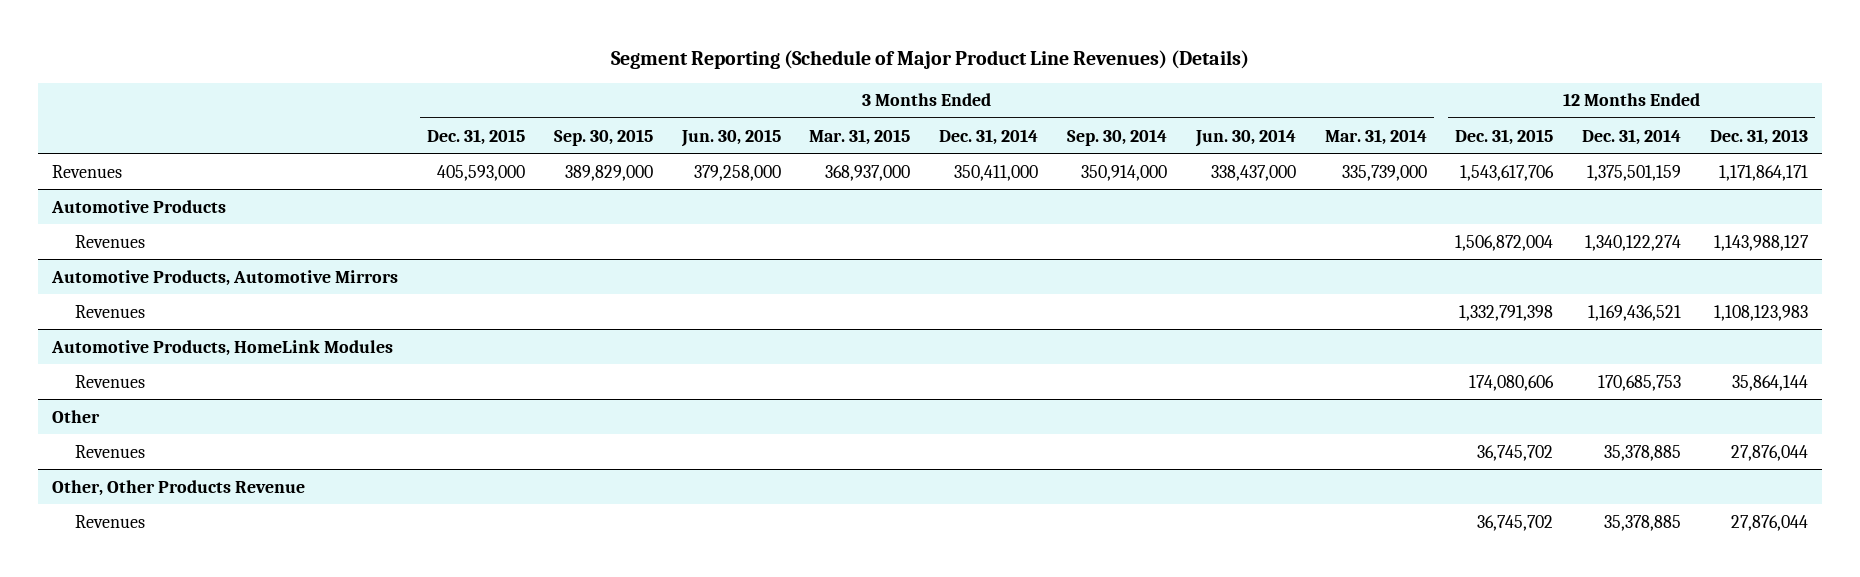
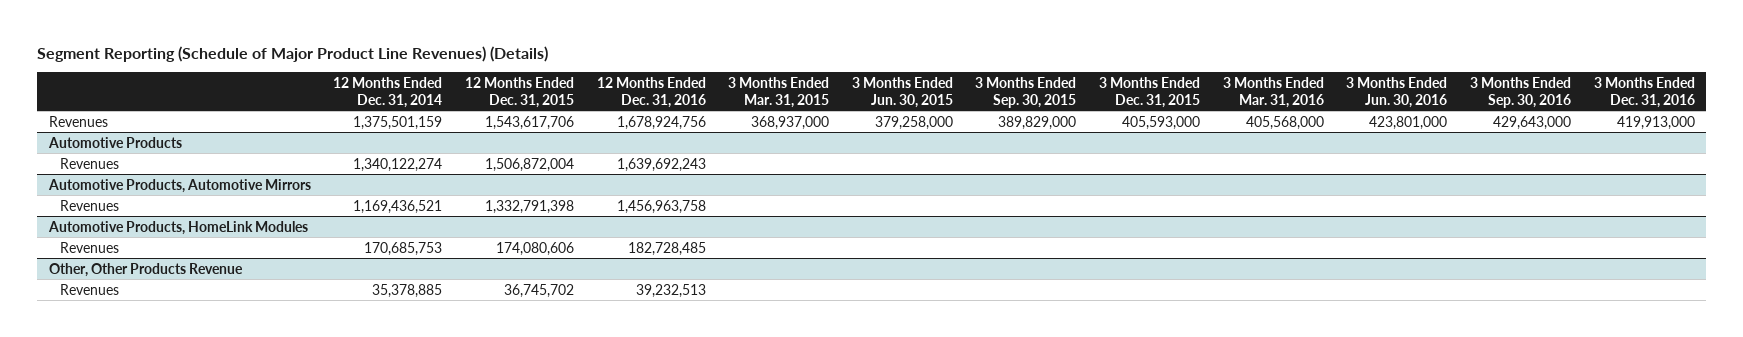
[939,128,1039,145] Dec. 31, 2014 -> none
[1067,128,1168,146] Sep. 30, 2014 -> none
[1194,128,1296,147] Jun. 30, 2014 -> none
[1324,128,1427,145] Mar. 31, 2014 -> none
[1710,128,1809,145] Dec. 31, 2013 -> none
none -> [596,76,706,108] 12 Months Ended Dec. 31, 2016
none -> [1222,76,1324,108] 3 Months Ended Mar. 31, 2016
none -> [1346,76,1448,108] 3 Months Ended Jun. 30, 2016
none -> [1469,76,1571,108] 3 Months Ended Sep. 30, 2016
none -> [1593,76,1695,108] 3 Months Ended Dec. 31, 2016
[52,409,101,423] Other -> none
[74,444,145,458] Revenues -> none

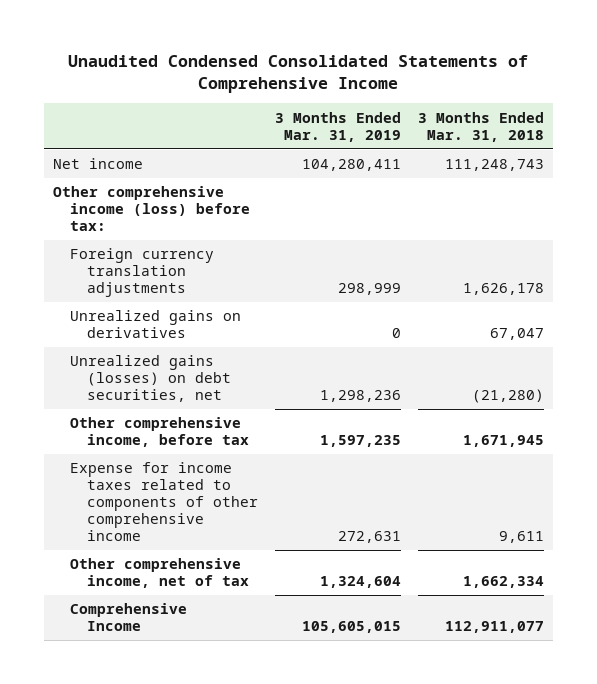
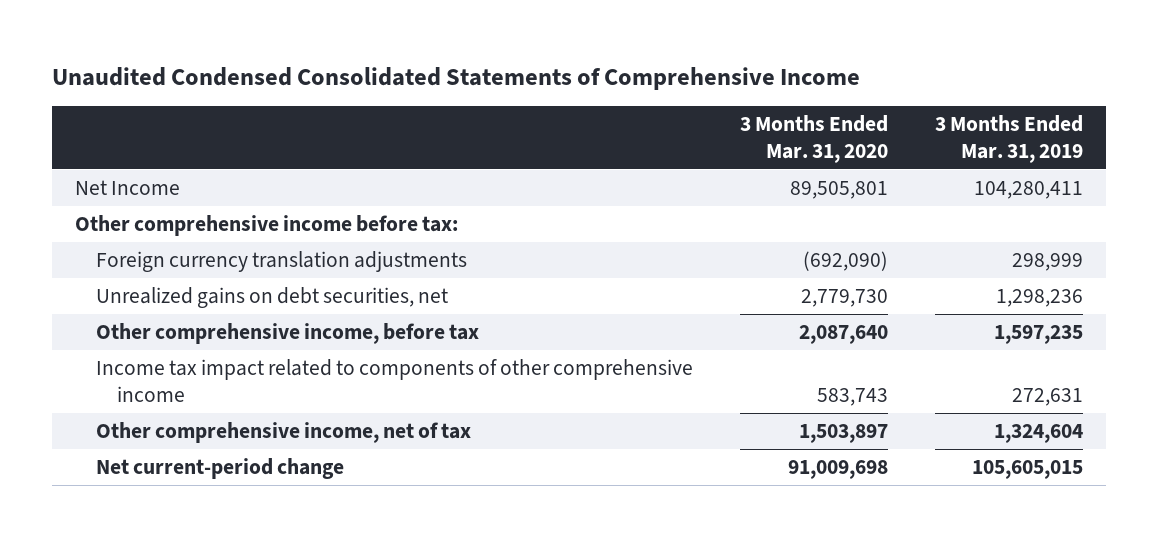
[418,111,545,142] 3 Months Ended Mar. 31, 2018 -> none
none -> [739,115,888,163] 3 Months Ended Mar. 31, 2020
[52,158,143,170] Net income -> [75,179,181,195] Net Income
[52,186,250,232] Other comprehensive income (loss) before tax: -> [75,214,459,236] Other comprehensive income before tax:
[69,310,241,339] Unrealized gains on derivatives -> none
[69,355,232,403] Unrealized gains (losses) on debt securities, net -> [96,286,449,308] Unrealized gains on debt securities, net
[69,462,259,541] Expense for income taxes related to components of other comprehensive income -> [96,358,694,402] Income tax impact related to components of other comprehensive income
[69,603,187,632] Comprehensive Income -> [96,457,345,479] Net current-period change

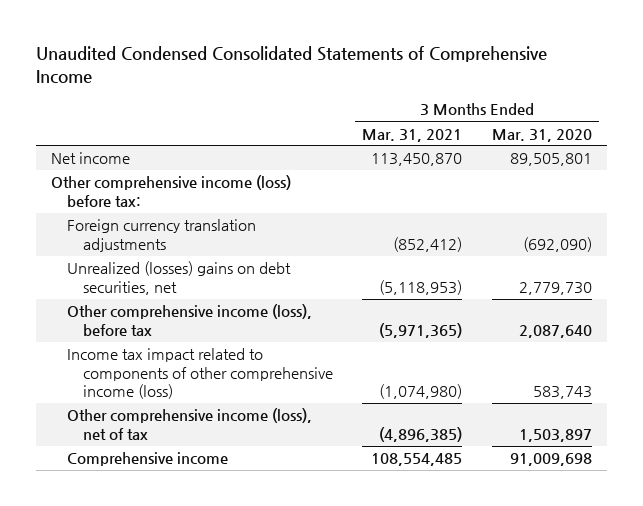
[934,115,1083,163] 3 Months Ended Mar. 31, 2019 -> none
none -> [362,128,463,142] Mar. 31, 2021
[75,179,181,195] Net Income -> [51,152,131,165] Net income
[75,214,459,236] Other comprehensive income before tax: -> [51,175,292,207] Other comprehensive income (loss) before tax:
[96,286,449,308] Unrealized gains on debt securities, net -> [66,261,291,295] Unrealized (losses) gains on debt securities, net
[96,322,480,344] Other comprehensive income, before tax -> [66,304,312,336] Other comprehensive income (loss), before tax
[96,358,694,402] Income tax impact related to components of other comprehensive income -> [66,348,333,400] Income tax impact related to components of other comprehensive income (loss)
[96,421,472,443] Other comprehensive income, net of tax -> [66,408,312,440] Other comprehensive income (loss), net of tax
[96,457,345,479] Net current-period change -> [66,452,228,467] Comprehensive income

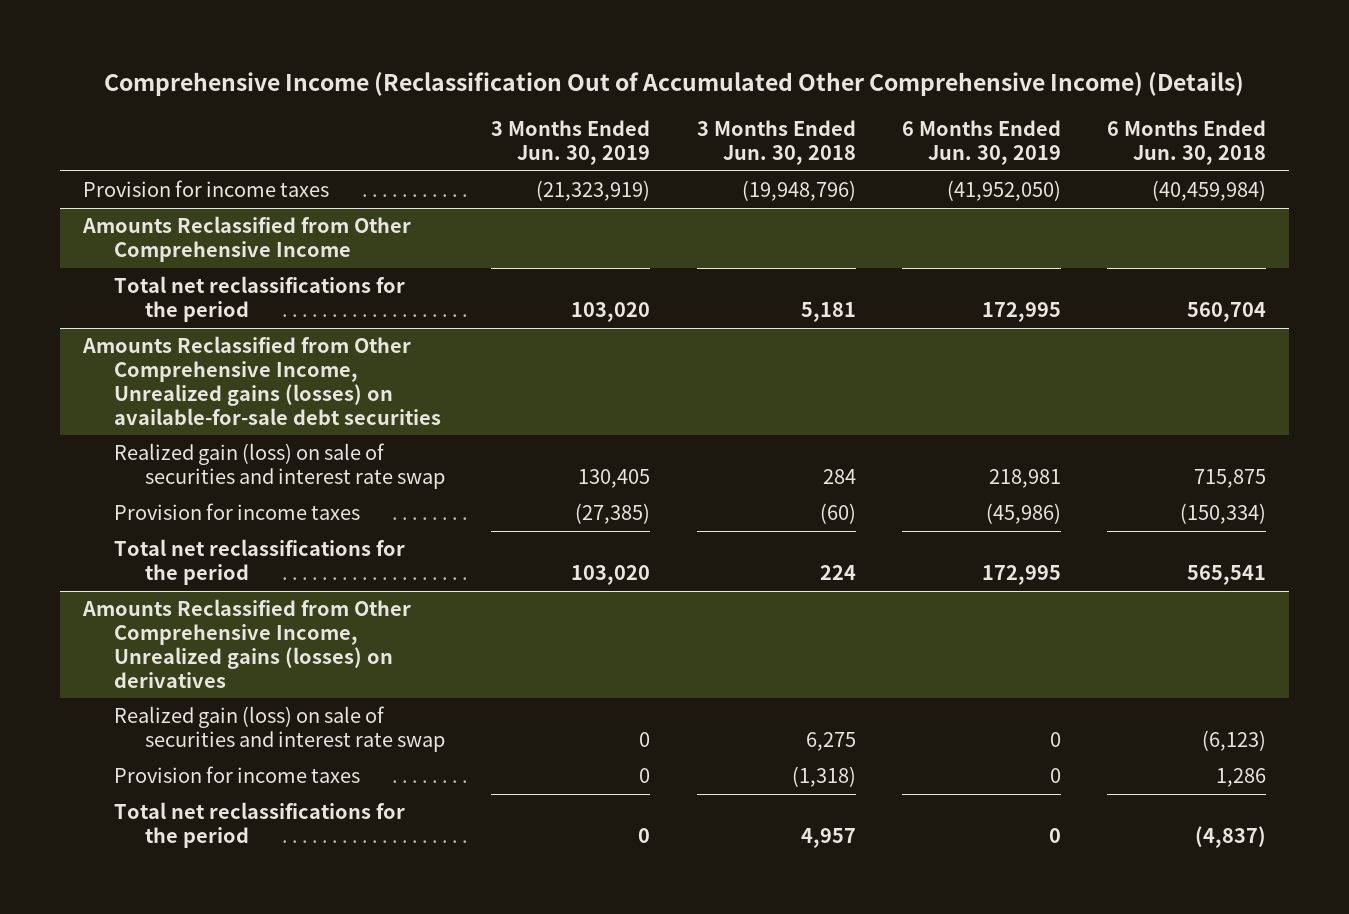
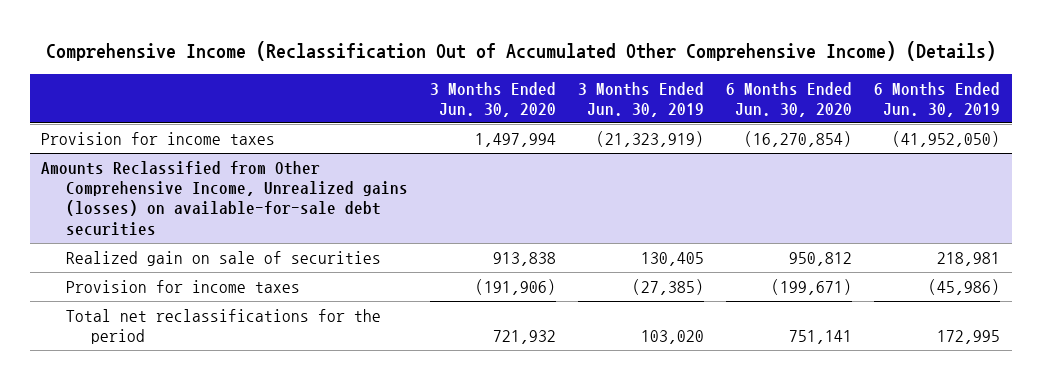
[696,120,856,166] 3 Months Ended Jun. 30, 2018 -> none
[1106,120,1266,166] 6 Months Ended Jun. 30, 2018 -> none
none -> [430,81,557,117] 3 Months Ended Jun. 30, 2020
none -> [726,81,853,117] 6 Months Ended Jun. 30, 2020
[82,216,412,263] Amounts Reclassified from Other Comprehensive Income -> none
[114,276,406,323] Total net reclassifications for the period -> none
[114,443,446,490] Realized gain (loss) on sale of securities and interest rate swap -> [66,250,382,266] Realized gain on sale of securities
[82,599,412,688] Amounts Reclassified from Other Comprehensive Income, Unrealized gains (losses) on derivatives -> none
[114,706,446,753] Realized gain (loss) on sale of securities and interest rate swap -> none
[114,766,361,784] Provision for income taxes -> none
[114,802,406,849] Total net reclassifications for the period -> none

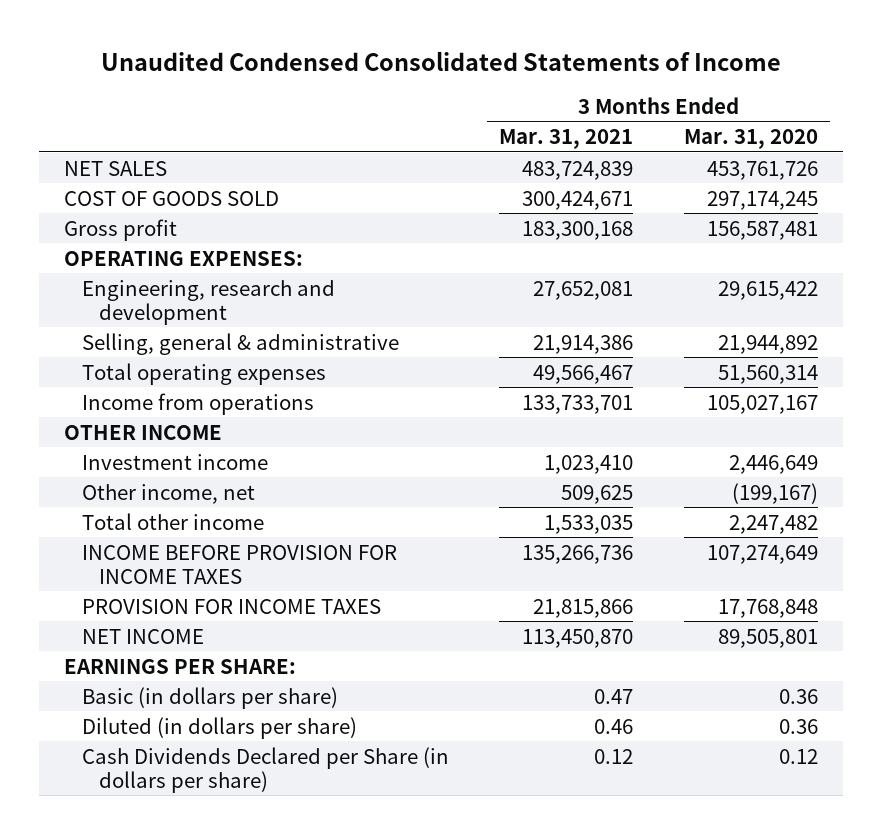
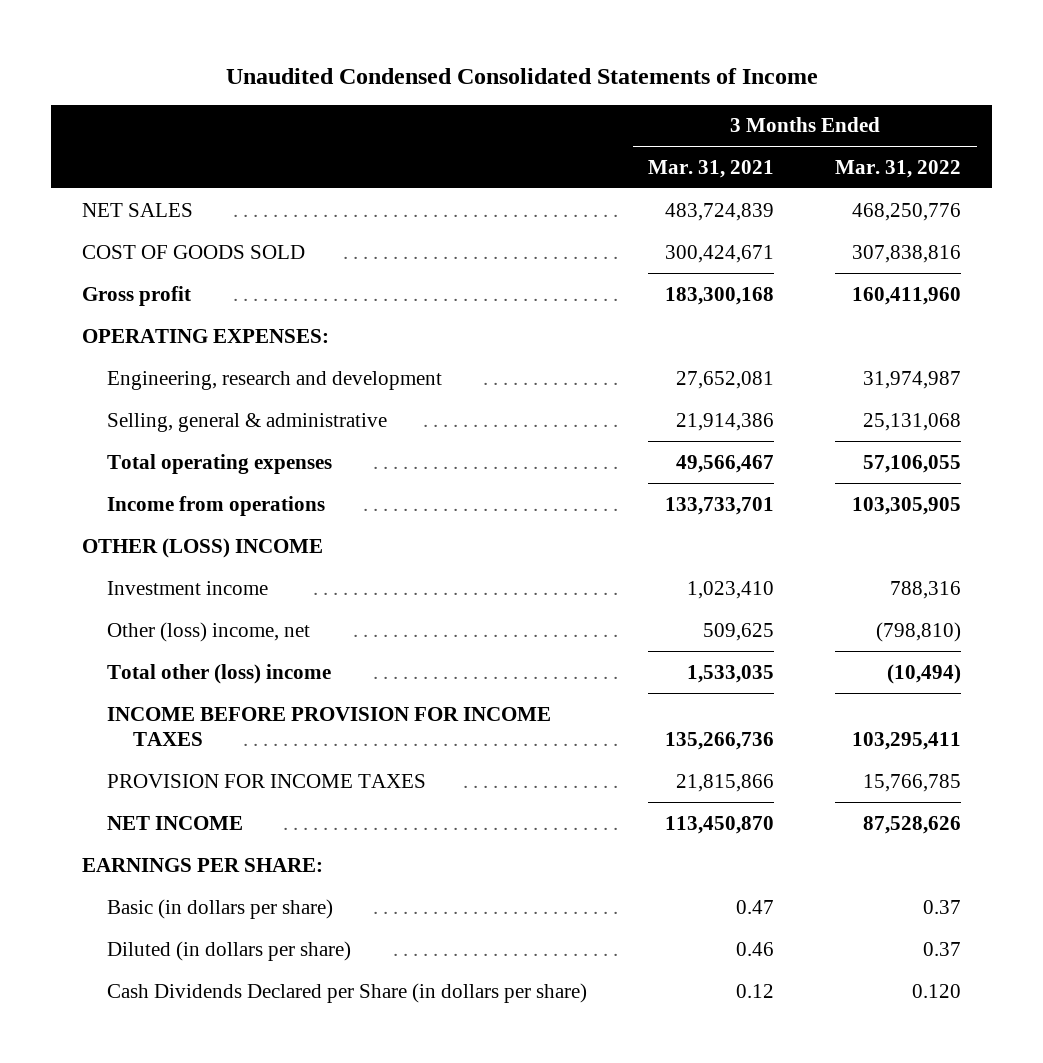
[683,128,818,149] Mar. 31, 2020 -> none
none -> [835,159,962,178] Mar. 31, 2022
[64,424,223,440] OTHER INCOME -> [81,537,323,558] OTHER (LOSS) INCOME
[81,483,255,504] Other income, net -> [107,621,311,642] Other (loss) income, net
[81,512,264,530] Total other income -> [107,663,332,684] Total other (loss) income

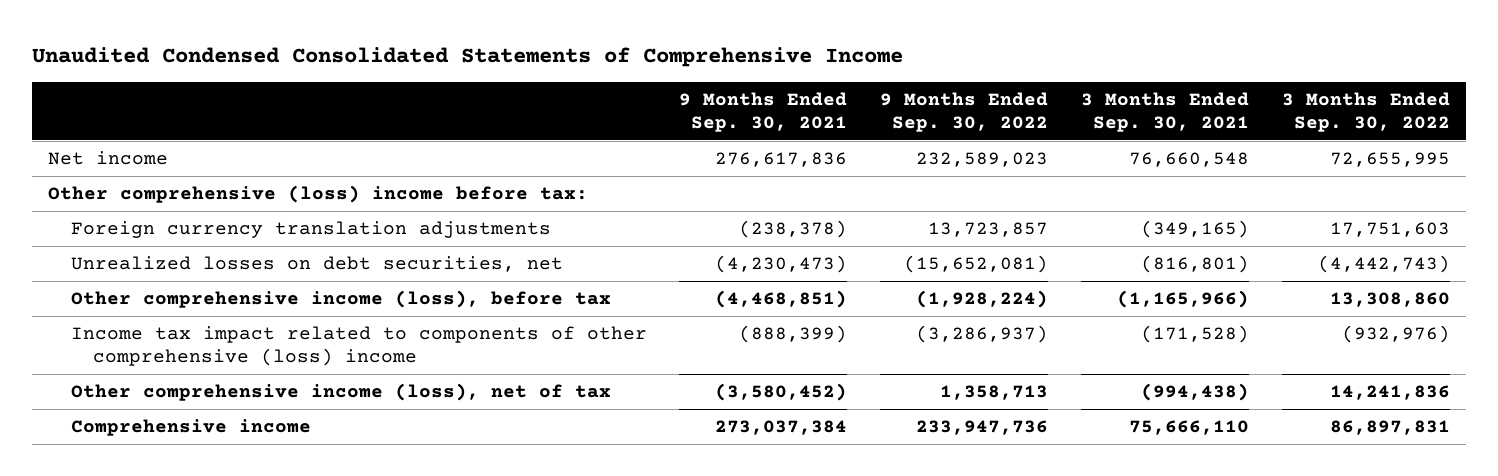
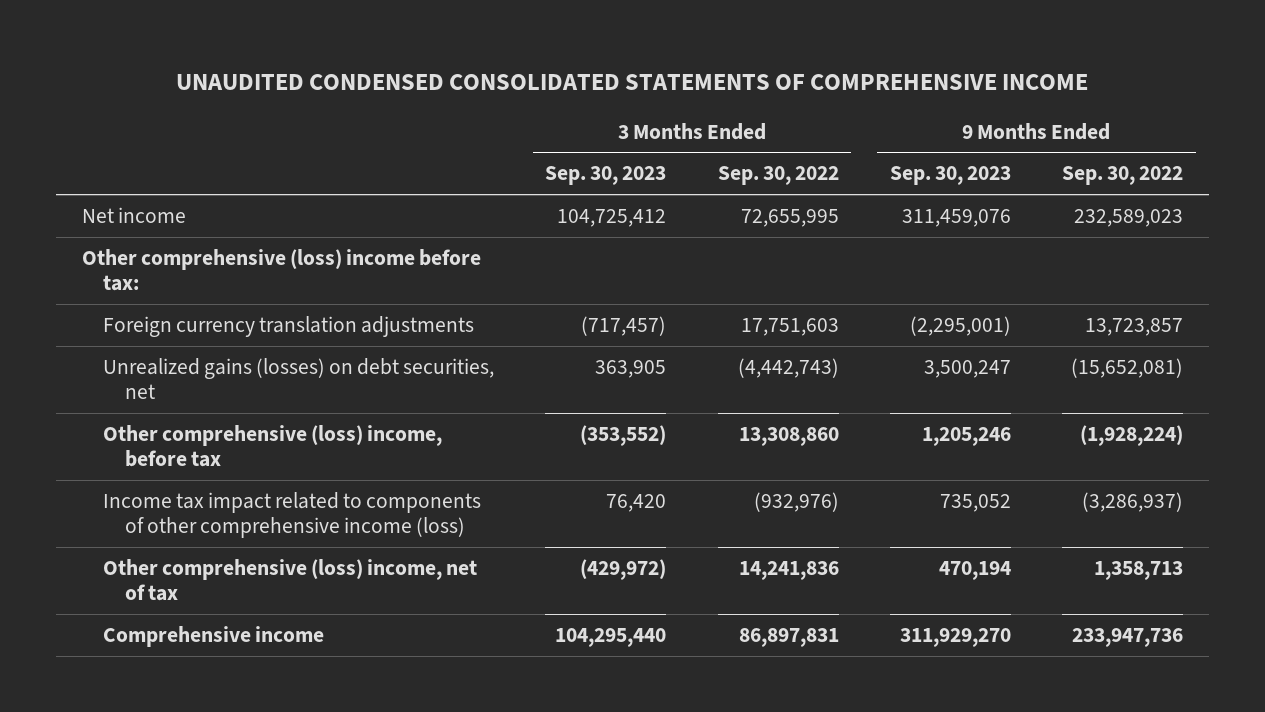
[31,47,903,68] Unaudited Condensed Consolidated Statements of Comprehensive Income -> [176,73,1089,90] UNAUDITED CONDENSED CONSOLIDATED STATEMENTS OF COMPREHENSIVE INCOME
[679,91,848,133] 9 Months Ended Sep. 30, 2021 -> none
[1081,91,1250,133] 3 Months Ended Sep. 30, 2021 -> none
none -> [545,166,667,186] Sep. 30, 2023
none -> [889,166,1011,186] Sep. 30, 2023
[70,255,563,272] Unrealized losses on debt securities, net -> [103,357,495,399] Unrealized gains (losses) on debt securities, net
[70,289,611,308] Other comprehensive income (loss), before tax -> [103,424,443,467] Other comprehensive (loss) income, before tax
[70,325,647,367] Income tax impact related to components of other comprehensive (loss) income -> [103,491,482,538] Income tax impact related to components of other comprehensive income (loss)
[70,382,611,401] Other comprehensive income (loss), net of tax -> [103,558,478,601] Other comprehensive (loss) income, net of tax

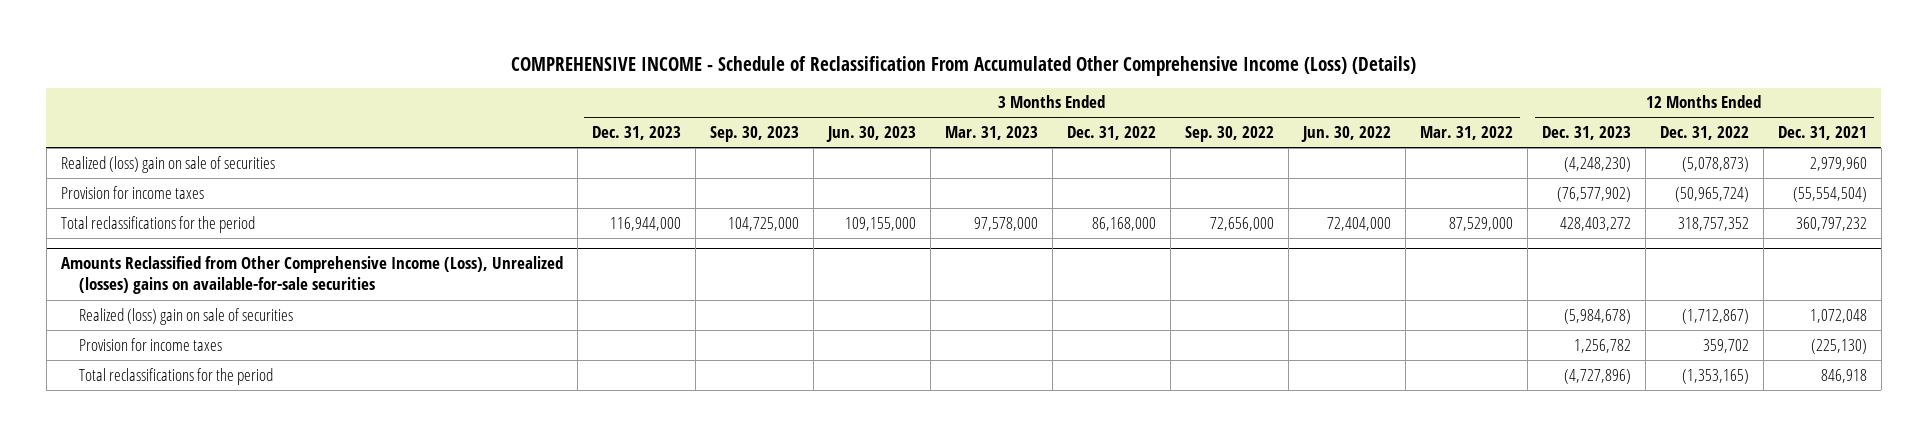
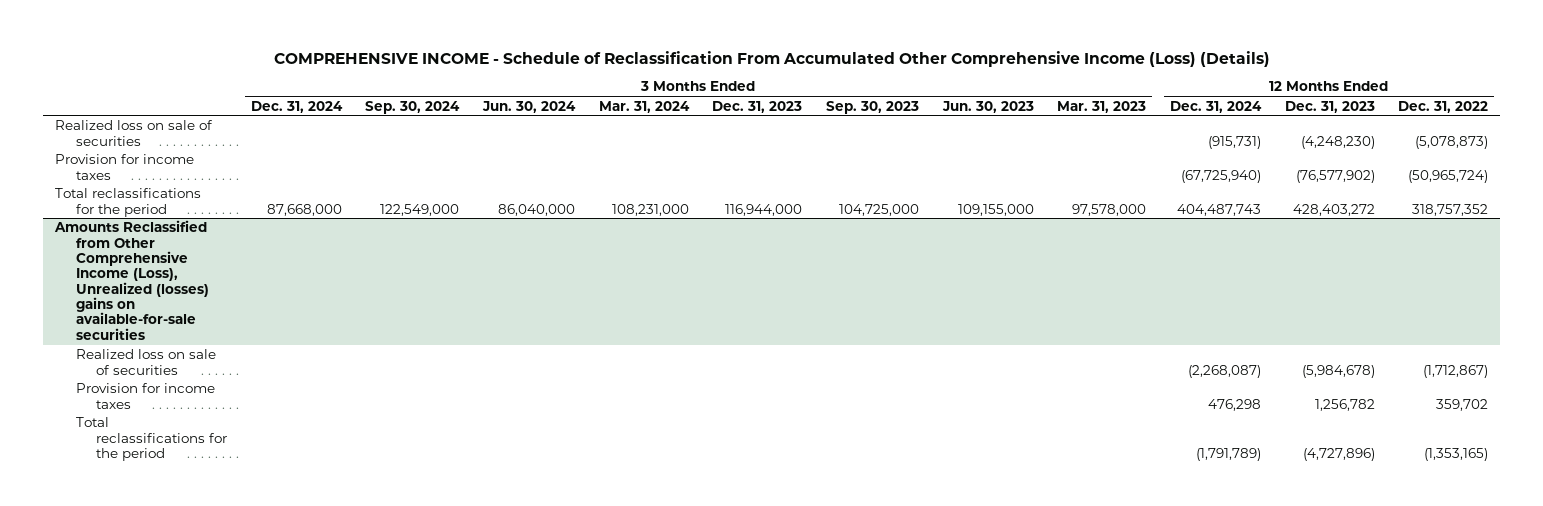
[1066,126,1156,141] Dec. 31, 2022 -> none
[1184,126,1274,143] Sep. 30, 2022 -> none
[1300,126,1391,143] Jun. 30, 2022 -> none
[1419,126,1513,141] Mar. 31, 2022 -> none
[1777,126,1867,141] Dec. 31, 2021 -> none
none -> [250,100,343,113] Dec. 31, 2024
none -> [365,100,461,114] Sep. 30, 2024
none -> [482,100,577,113] Jun. 30, 2024
none -> [598,100,690,113] Mar. 31, 2024
none -> [1169,100,1262,113] Dec. 31, 2024
[60,155,275,173] Realized (loss) gain on sale of securities -> [55,120,214,146] Realized loss on sale of securities
[79,307,294,325] Realized (loss) gain on sale of securities -> [75,349,216,375] Realized loss on sale of securities

